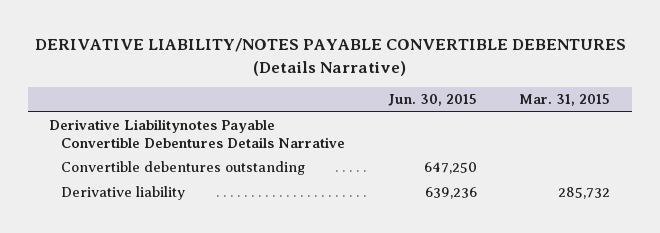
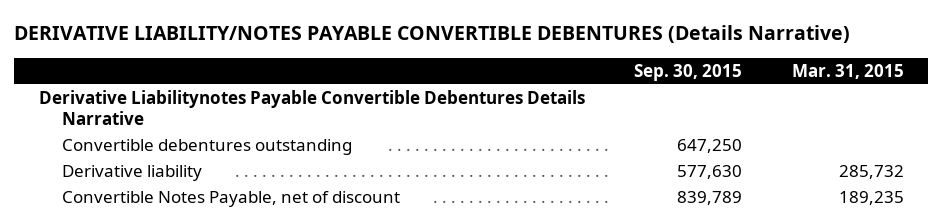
[387,94,477,107] Jun. 30, 2015 -> none
none -> [634,63,743,81] Sep. 30, 2015
none -> [62,191,401,208] Convertible Notes Payable, net of discount

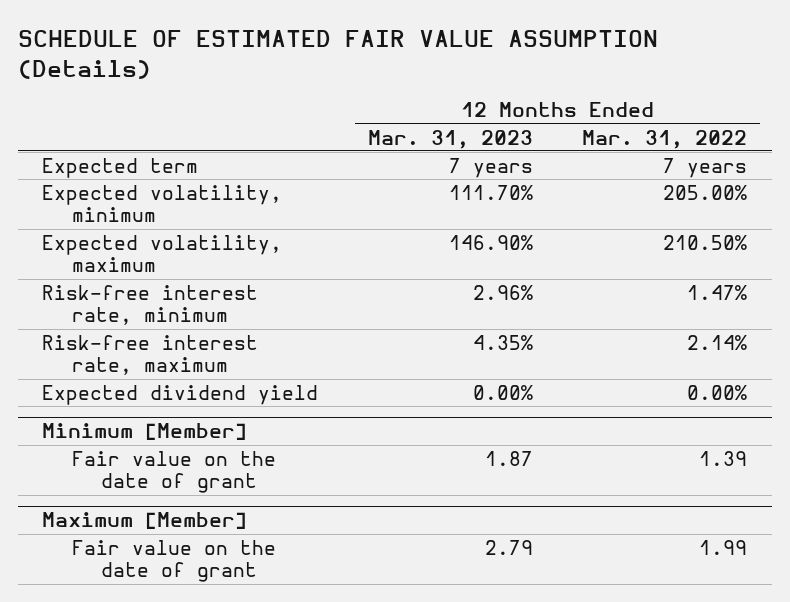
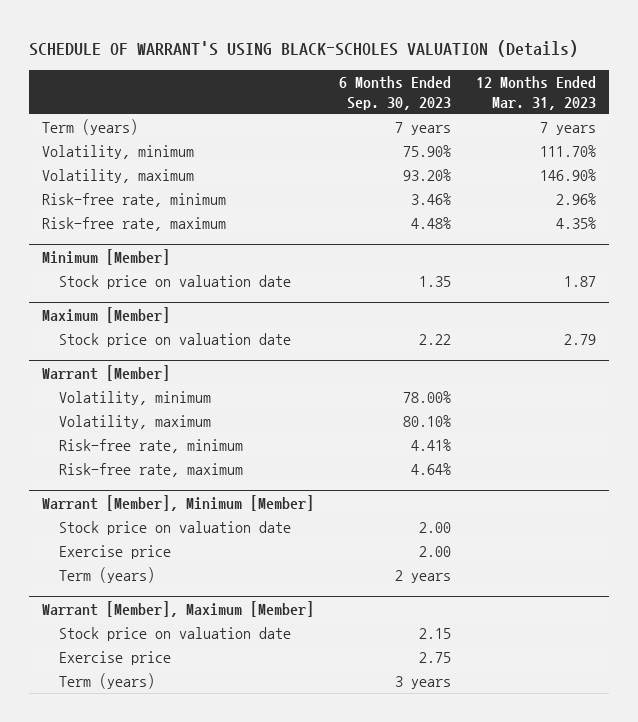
[17,30,658,80] SCHEDULE OF ESTIMATED FAIR VALUE ASSUMPTION (Details) -> [29,39,579,57] SCHEDULE OF WARRANT'S USING BLACK-SCHOLES VALUATION (Details)
[582,129,748,149] Mar. 31, 2022 -> none
none -> [339,75,452,110] 6 Months Ended Sep. 30, 2023
[42,384,319,405] Expected dividend yield -> none
[42,157,199,178] Expected term -> [41,119,138,136] Term (years)
[42,184,283,223] Expected volatility, minimum -> [41,145,194,160] Volatility, minimum
[42,234,283,273] Expected volatility, maximum -> [41,169,194,184] Volatility, maximum
[42,284,259,326] Risk-free interest rate, minimum -> [41,193,226,208] Risk-free rate, minimum
[42,334,259,376] Risk-free interest rate, maximum -> [41,217,226,232] Risk-free rate, maximum
[71,450,276,494] Fair value on the date of grant -> [58,275,291,290] Stock price on valuation date
[71,539,276,583] Fair value on the date of grant -> [58,333,291,348] Stock price on valuation date
none -> [41,364,170,381] Warrant [Member]
none -> [58,391,211,406] Volatility, minimum
none -> [58,415,211,430] Volatility, maximum
none -> [58,439,243,454] Risk-free rate, minimum
none -> [58,463,243,478] Risk-free rate, maximum
none -> [41,494,314,511] Warrant [Member], Minimum [Member]
none -> [58,521,291,536] Stock price on valuation date
none -> [58,545,171,560] Exercise price
none -> [58,567,155,584] Term (years)
none -> [41,600,314,617] Warrant [Member], Maximum [Member]
none -> [58,627,291,642] Stock price on valuation date
none -> [58,651,171,666] Exercise price
none -> [58,673,155,690] Term (years)

